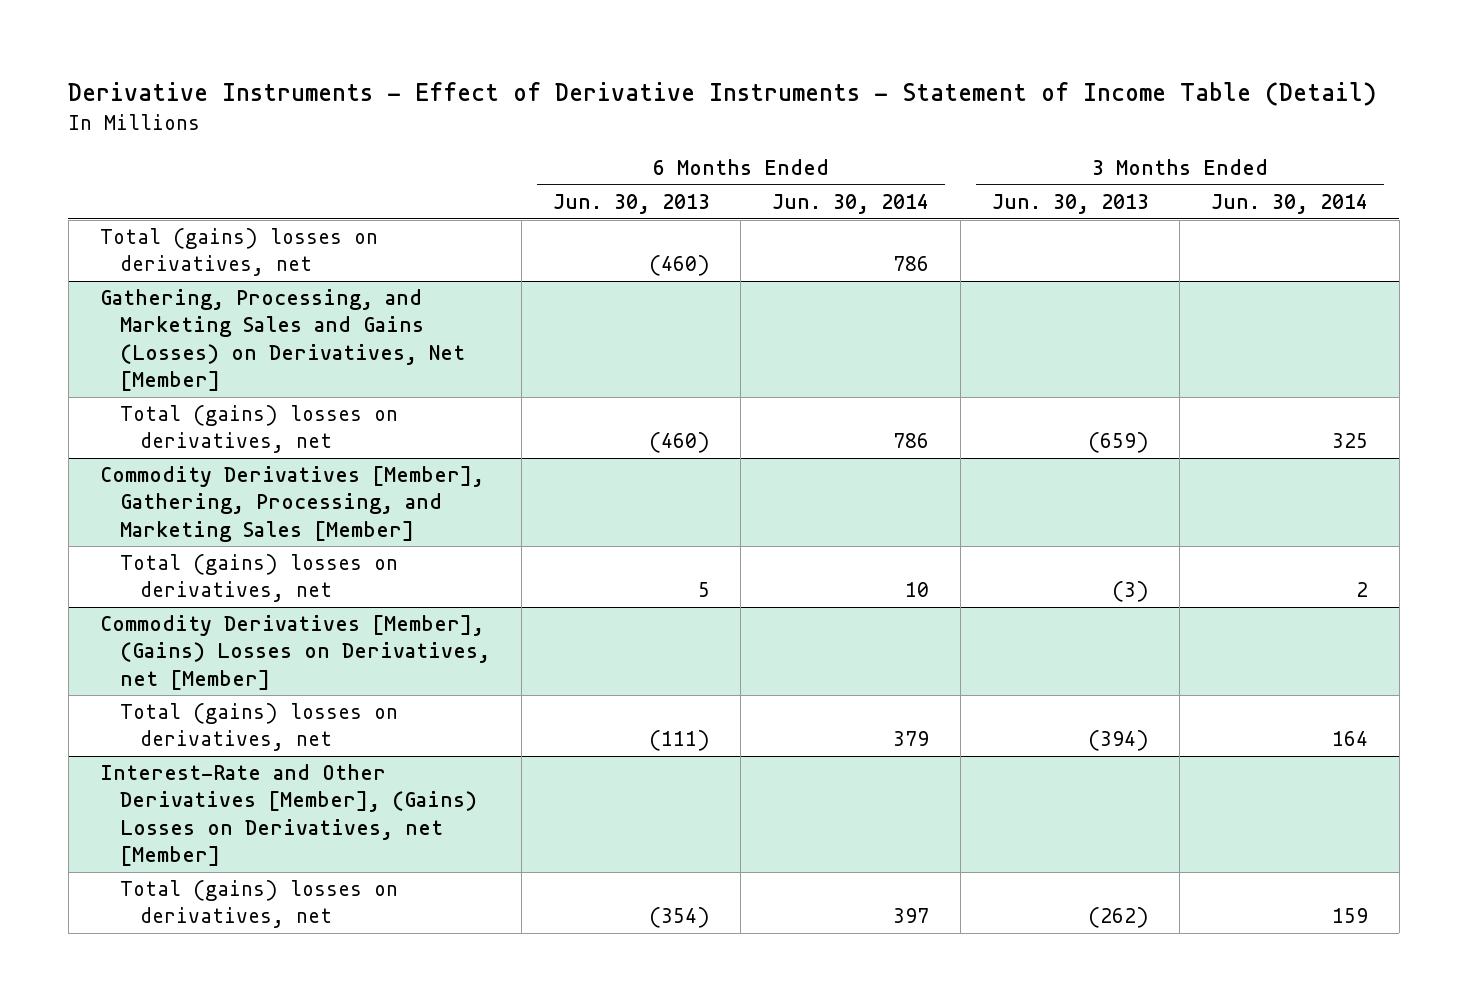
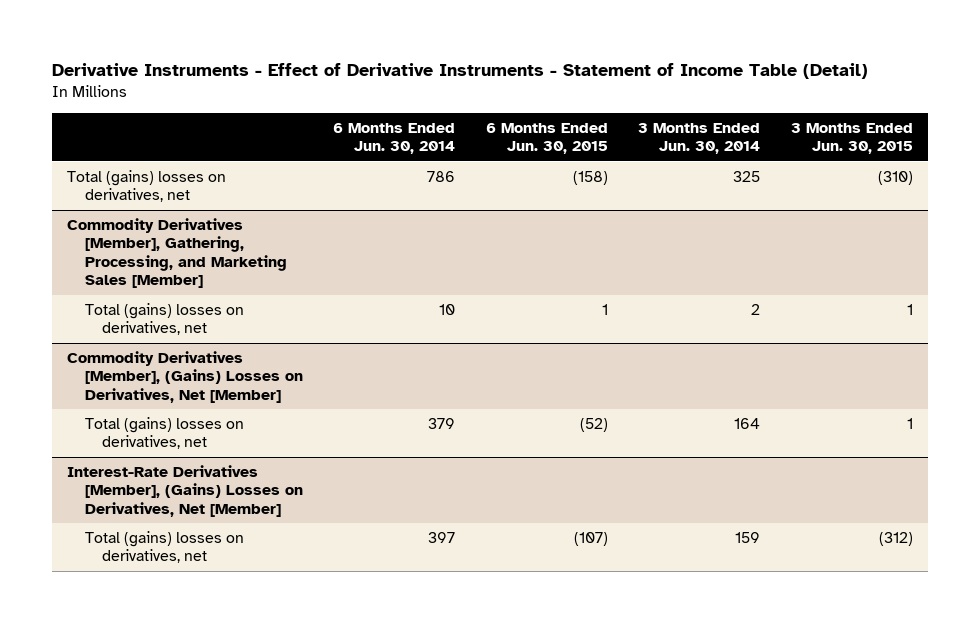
[552,193,710,214] Jun. 30, 2013 -> none
[991,193,1149,214] Jun. 30, 2013 -> none
none -> [485,123,608,155] 6 Months Ended Jun. 30, 2015
none -> [790,123,913,155] 3 Months Ended Jun. 30, 2015
[99,228,378,277] Total (gains) losses on derivatives, net -> none
[99,289,466,391] Gathering, Processing, and Marketing Sales and Gains (Losses) on Derivatives, Net [Member] -> none
[99,615,491,690] Commodity Derivatives [Member], (Gains) Losses on Derivatives, net [Member] -> [67,351,303,403] Commodity Derivatives [Member], (Gains) Losses on Derivatives, Net [Member]
[99,764,478,866] Interest-Rate and Other Derivatives [Member], (Gains) Losses on Derivatives, net [Member] -> [67,465,303,517] Interest-Rate Derivatives [Member], (Gains) Losses on Derivatives, Net [Member]

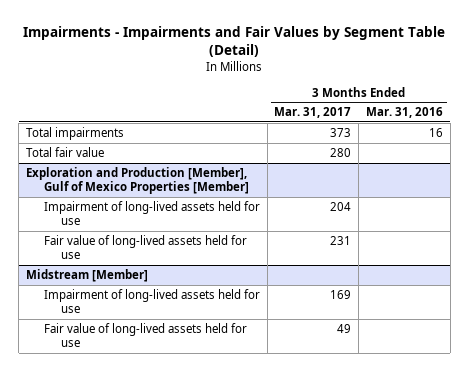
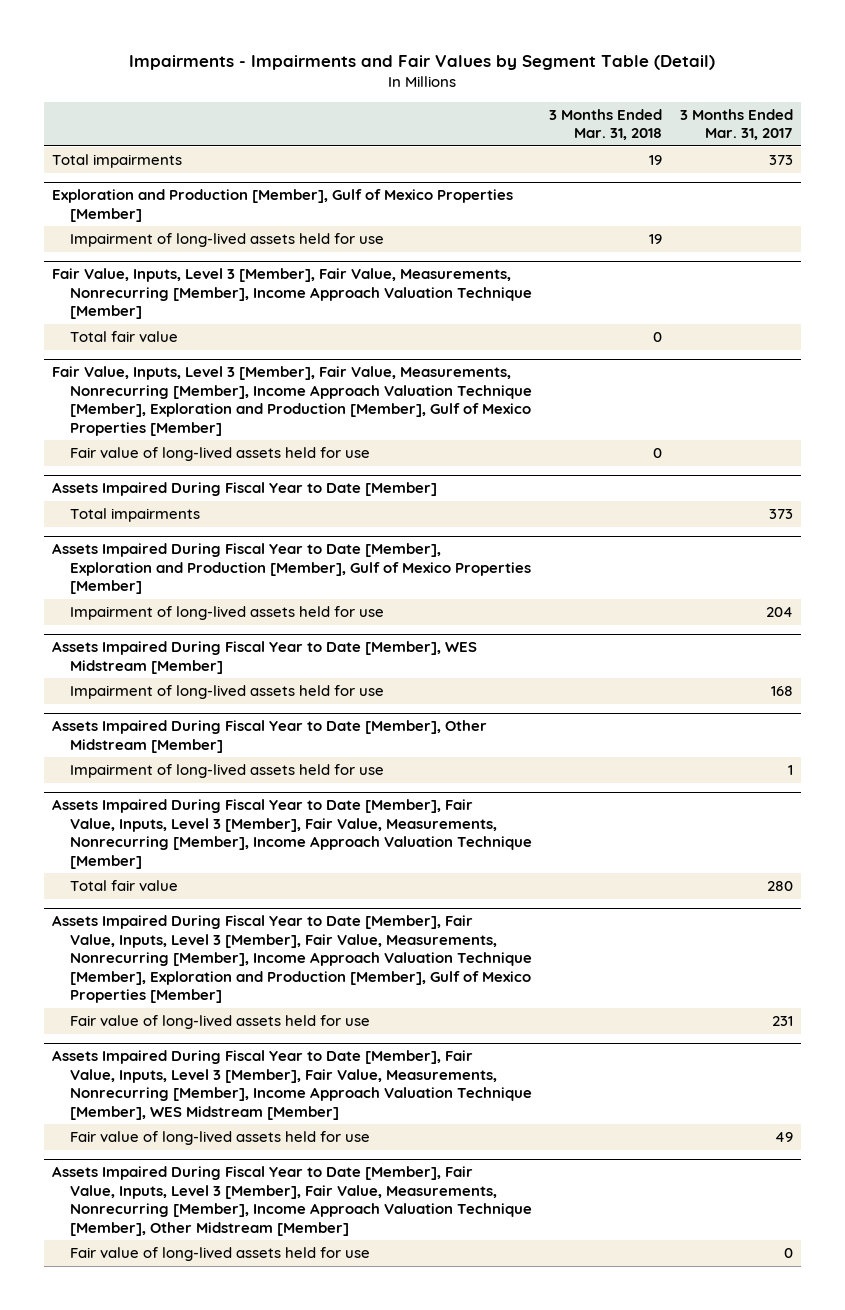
[365,107,443,119] Mar. 31, 2016 -> none
none -> [549,108,663,141] 3 Months Ended Mar. 31, 2018
[25,147,104,158] Total fair value -> none
none -> [69,233,384,248] Impairment of long-lived assets held for use
none -> [52,268,532,320] Fair Value, Inputs, Level 3 [Member], Fair Value, Measurements, Nonrecurring [Member], Income Approach Valuation Technique [Member]
none -> [69,331,178,343] Total fair value
none -> [52,366,532,436] Fair Value, Inputs, Level 3 [Member], Fair Value, Measurements, Nonrecurring [Member], Income Approach Valuation Technique [Member], Exploration and Production [Member], Gulf of Mexico Properties [Member]
none -> [69,447,370,462] Fair value of long-lived assets held for use
none -> [52,482,438,497] Assets Impaired During Fiscal Year to Date [Member]
none -> [69,508,200,523] Total impairments
none -> [52,543,531,595] Assets Impaired During Fiscal Year to Date [Member], Exploration and Production [Member], Gulf of Mexico Properties [Member]
none -> [52,641,478,674] Assets Impaired During Fiscal Year to Date [Member], WES Midstream [Member]
none -> [69,685,384,700] Impairment of long-lived assets held for use
none -> [52,720,488,753] Assets Impaired During Fiscal Year to Date [Member], Other Midstream [Member]
none -> [69,764,384,779] Impairment of long-lived assets held for use
none -> [52,799,532,869] Assets Impaired During Fiscal Year to Date [Member], Fair Value, Inputs, Level 3 [Member], Fair Value, Measurements, Nonrecurring [Member], Income Approach Valuation Technique [Member]
none -> [69,880,178,892] Total fair value
none -> [52,915,532,1003] Assets Impaired During Fiscal Year to Date [Member], Fair Value, Inputs, Level 3 [Member], Fair Value, Measurements, Nonrecurring [Member], Income Approach Valuation Technique [Member], Exploration and Production [Member], Gulf of Mexico Properties [Member]
[25,269,148,283] Midstream [Member] -> none
[43,289,260,314] Impairment of long-lived assets held for use -> none
none -> [52,1050,532,1120] Assets Impaired During Fiscal Year to Date [Member], Fair Value, Inputs, Level 3 [Member], Fair Value, Measurements, Nonrecurring [Member], Income Approach Valuation Technique [Member], WES Midstream [Member]
none -> [52,1166,532,1236] Assets Impaired During Fiscal Year to Date [Member], Fair Value, Inputs, Level 3 [Member], Fair Value, Measurements, Nonrecurring [Member], Income Approach Valuation Technique [Member], Other Midstream [Member]
none -> [69,1247,370,1262] Fair value of long-lived assets held for use

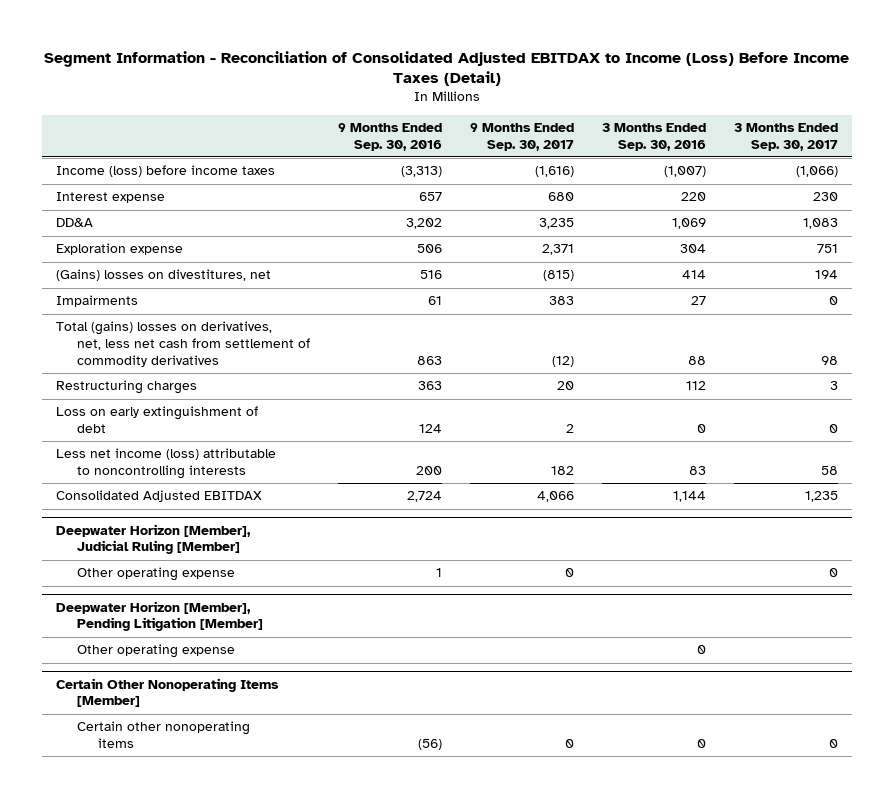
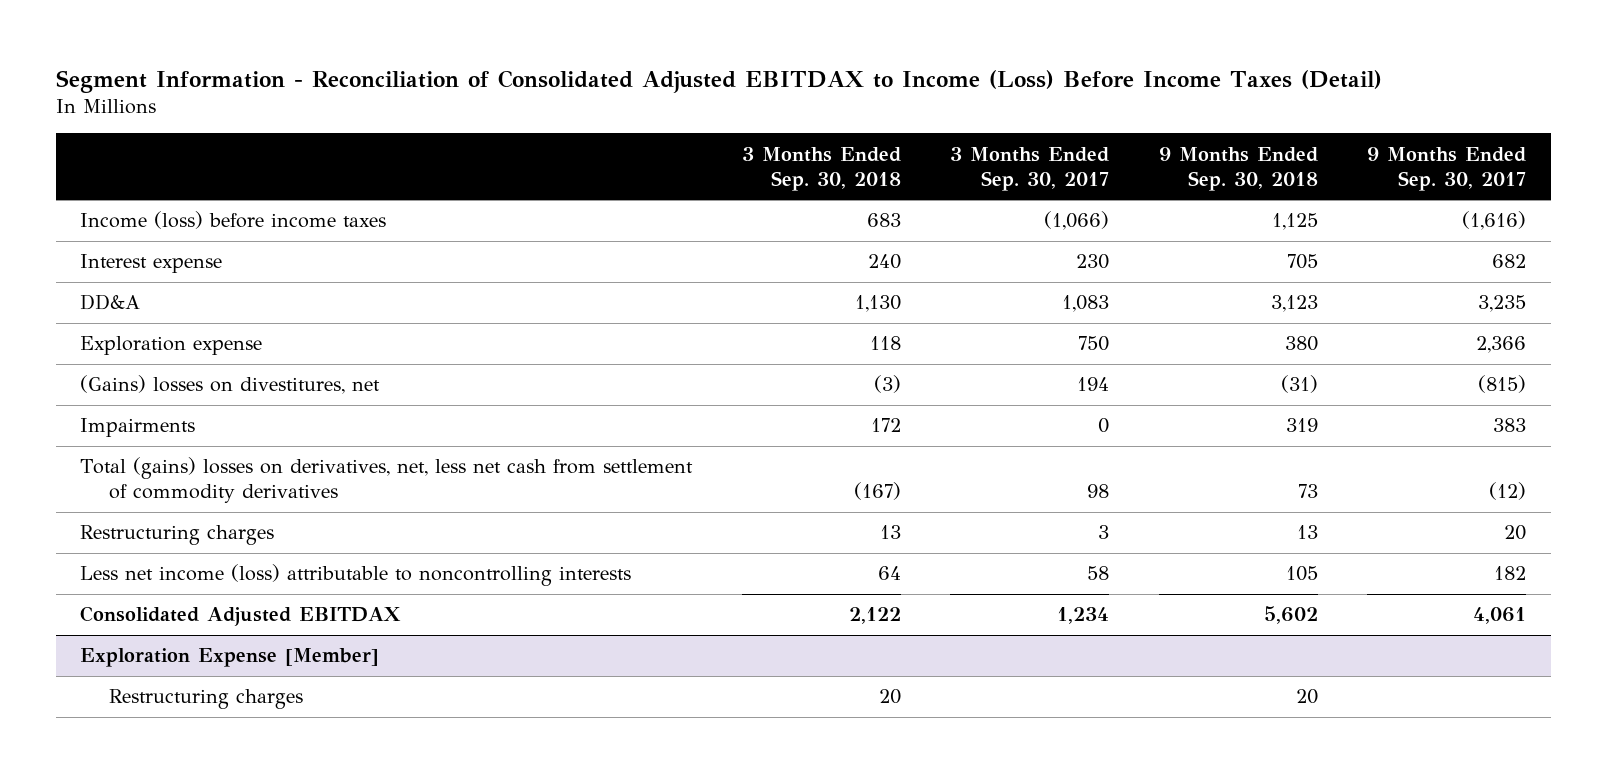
[338,122,443,151] 9 Months Ended Sep. 30, 2016 -> none
[602,122,707,151] 3 Months Ended Sep. 30, 2016 -> none
none -> [741,146,901,191] 3 Months Ended Sep. 30, 2018
none -> [1158,146,1318,191] 9 Months Ended Sep. 30, 2018
[548,192,575,202] 680 -> [1492,254,1527,269] 682
[542,244,575,256] 2,371 -> [1476,336,1527,354] 2,366
[817,244,839,254] 751 -> [1078,336,1110,352] 750
[56,406,259,434] Loss on early extinguishment of debt -> none
[56,523,252,555] Deepwater Horizon [Member], Judicial Ruling [Member] -> none
[76,567,235,582] Other operating expense -> none
[56,600,263,632] Deepwater Horizon [Member], Pending Litigation [Member] -> none
[76,644,235,659] Other operating expense -> none
[56,677,280,708] Certain Other Nonoperating Items [Member] -> none
[76,721,250,749] Certain other nonoperating items -> none
[537,491,575,503] 4,066 -> [1473,607,1527,625] 4,061
[805,491,839,503] 1,235 -> [1057,607,1110,625] 1,234
none -> [80,648,380,668] Exploration Expense [Member]
none -> [109,689,304,710] Restructuring charges

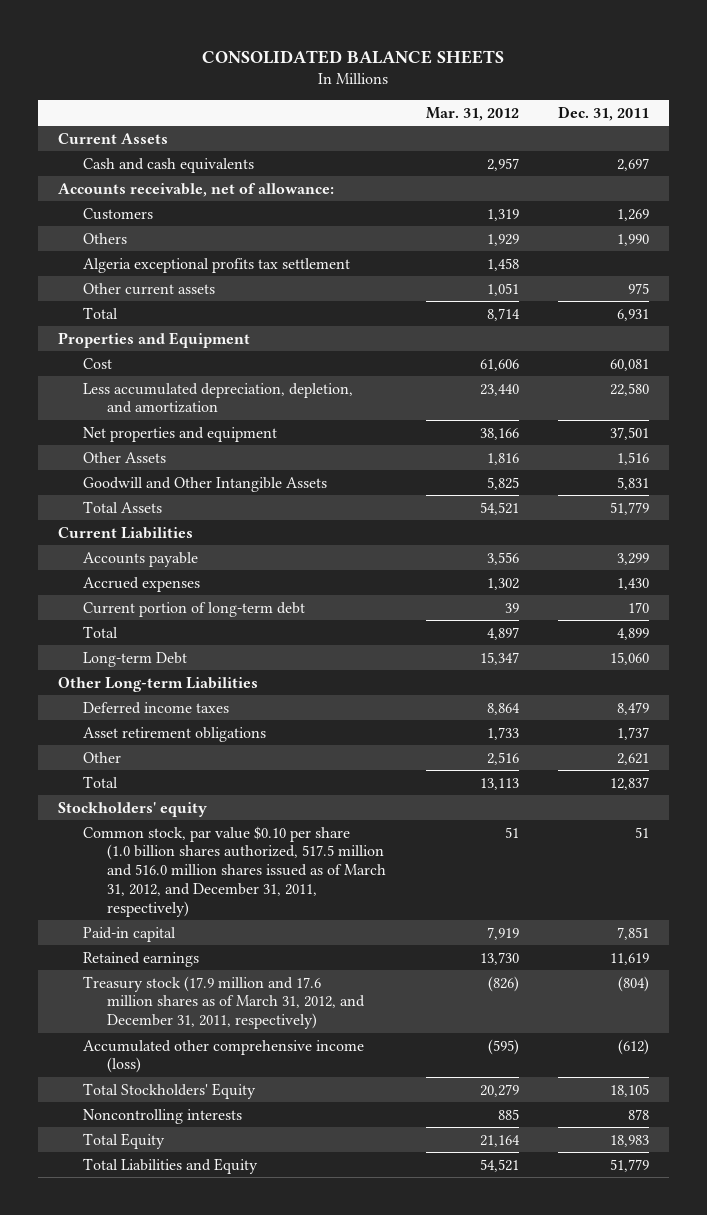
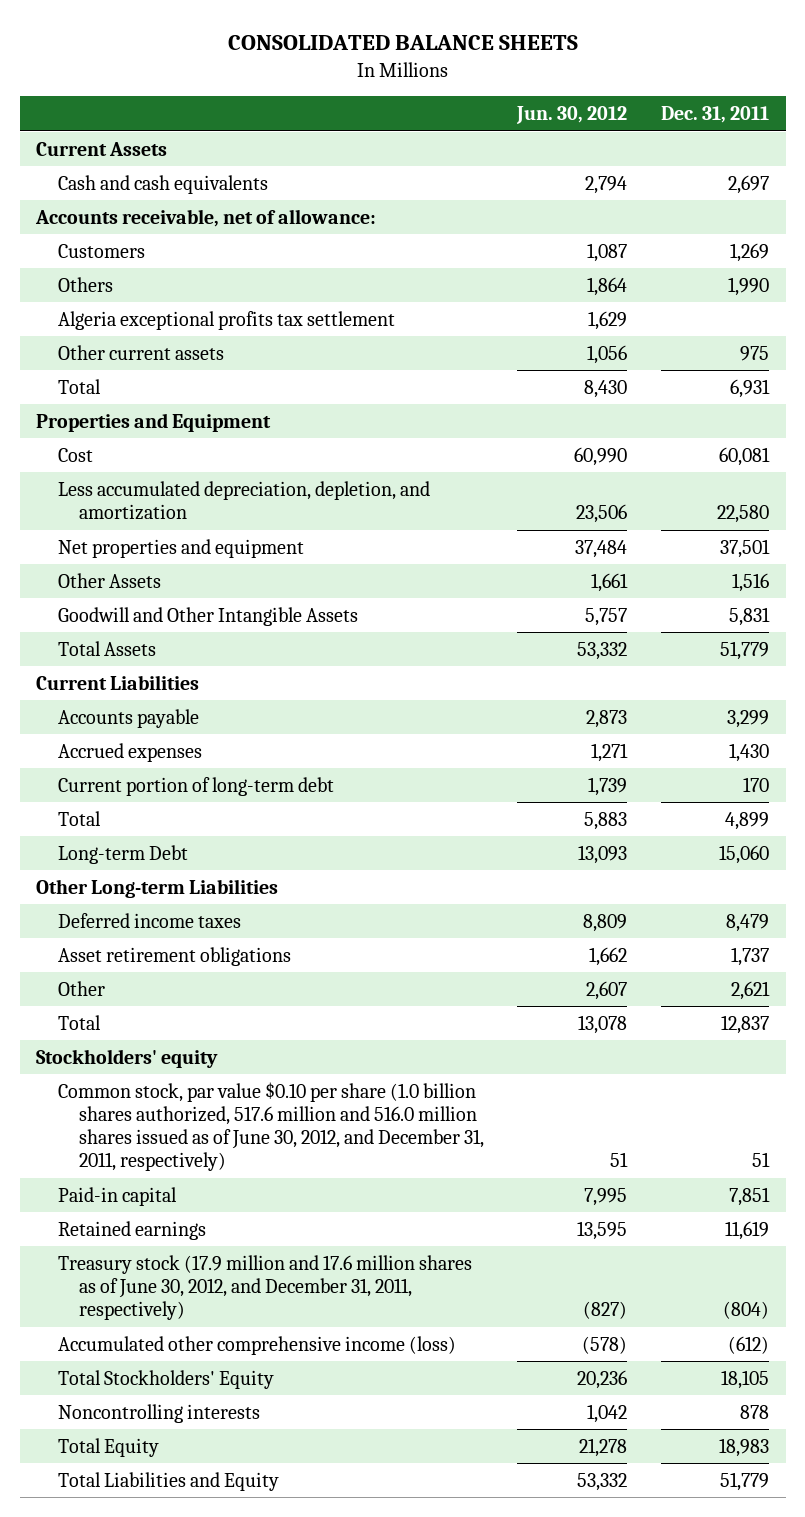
[425,106,519,121] Mar. 31, 2012 -> none
none -> [516,106,628,125] Jun. 30, 2012
[82,825,387,917] Common stock, par value $0.10 per share (1.0 billion shares authorized, 517.5 million and 516.0 million shares issued as of March 31, 2012, and December 31, 2011, respectively) -> [57,1081,484,1172] Common stock, par value $0.10 per share (1.0 billion shares authorized, 517.6 million and 516.0 million shares issued as of June 30, 2012, and December 31, 2011, respectively)
[82,975,366,1030] Treasury stock (17.9 million and 17.6 million shares as of March 31, 2012, and December 31, 2011, respectively) -> [57,1254,472,1321] Treasury stock (17.9 million and 17.6 million shares as of June 30, 2012, and December 31, 2011, respectively)

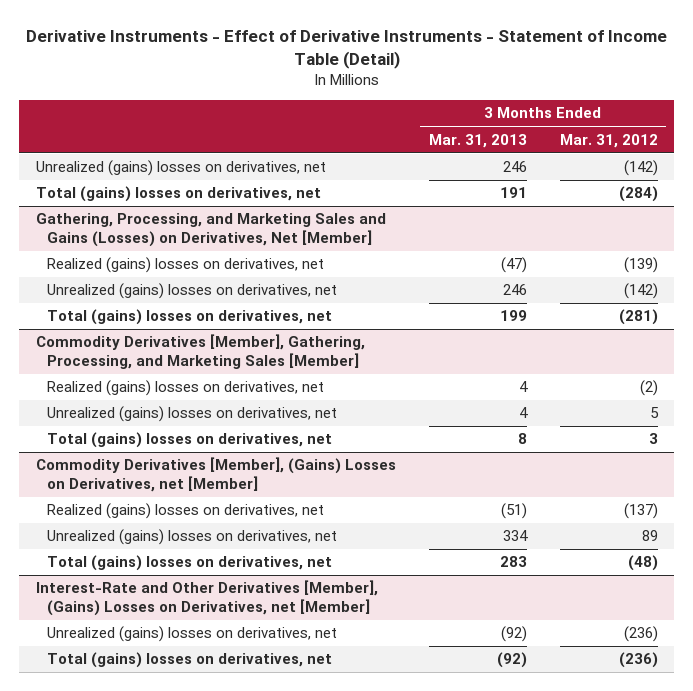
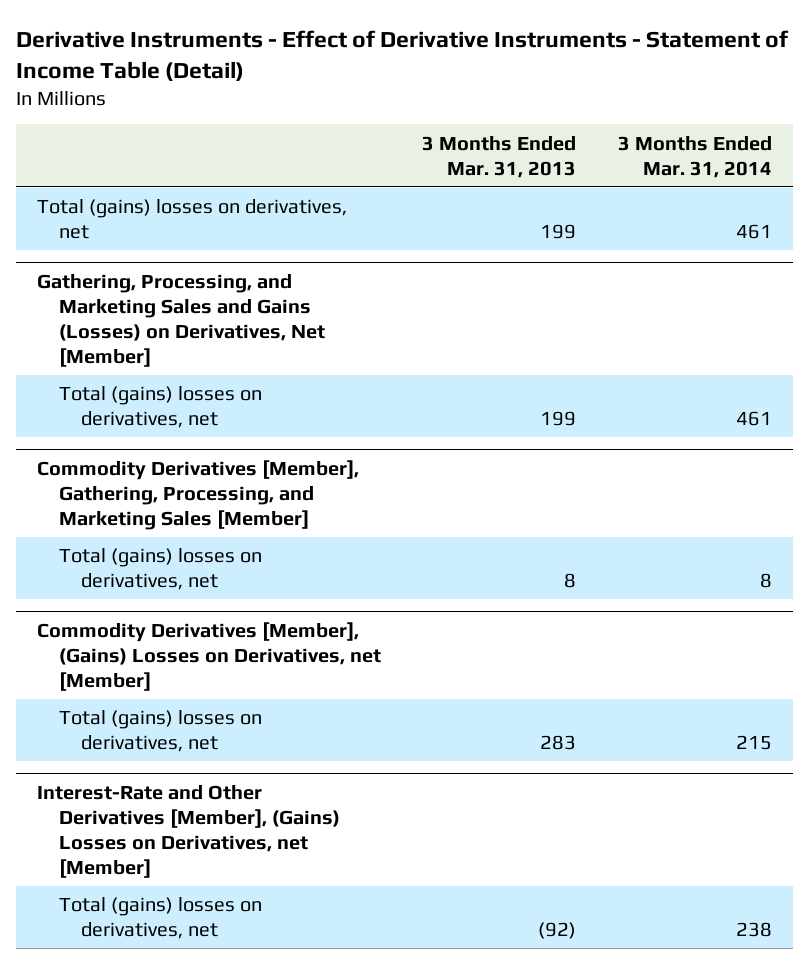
[559,133,658,148] Mar. 31, 2012 -> none
none -> [617,135,772,178] 3 Months Ended Mar. 31, 2014
[35,160,326,177] Unrealized (gains) losses on derivatives, net -> none
[499,187,527,199] 191 -> [540,224,577,240] 199
[46,257,324,274] Realized (gains) losses on derivatives, net -> none
[46,283,337,300] Unrealized (gains) losses on derivatives, net -> none
[46,380,324,397] Realized (gains) losses on derivatives, net -> none
[46,406,337,423] Unrealized (gains) losses on derivatives, net -> none
[46,503,324,520] Realized (gains) losses on derivatives, net -> none
[46,529,337,546] Unrealized (gains) losses on derivatives, net -> none
[46,626,337,643] Unrealized (gains) losses on derivatives, net -> none

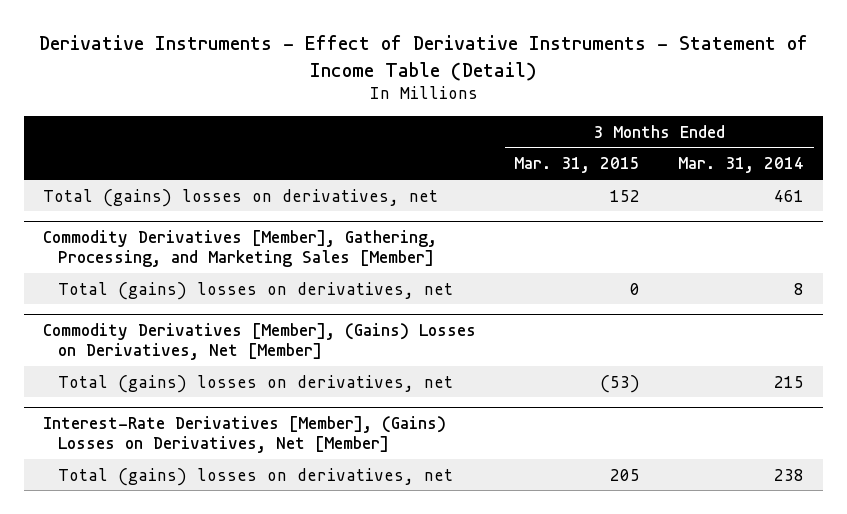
[422,135,577,178] 3 Months Ended Mar. 31, 2013 -> none
none -> [514,157,641,174] Mar. 31, 2015
[36,273,326,367] Gathering, Processing, and Marketing Sales and Gains (Losses) on Derivatives, Net [Member] -> none
[59,386,263,429] Total (gains) losses on derivatives, net -> none
[36,621,382,691] Commodity Derivatives [Member], (Gains) Losses on Derivatives, net [Member] -> [43,322,477,360] Commodity Derivatives [Member], (Gains) Losses on Derivatives, Net [Member]
[36,784,341,878] Interest-Rate and Other Derivatives [Member], (Gains) Losses on Derivatives, net [Member] -> [43,415,447,453] Interest-Rate Derivatives [Member], (Gains) Losses on Derivatives, Net [Member]

